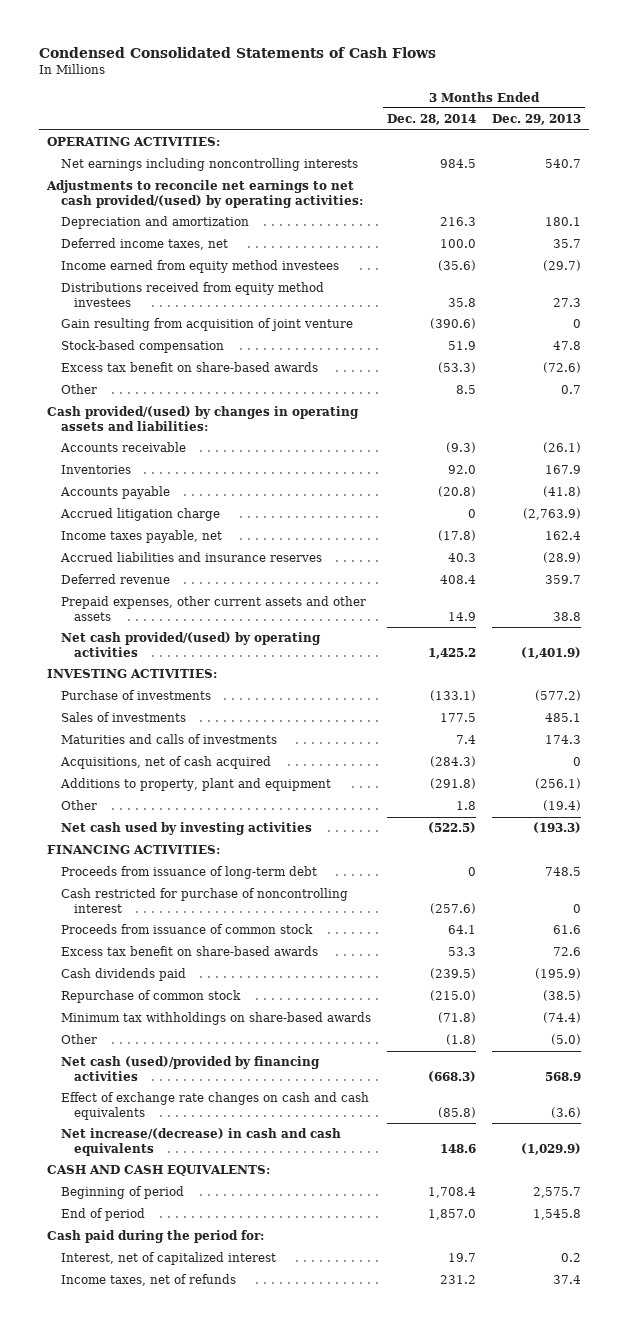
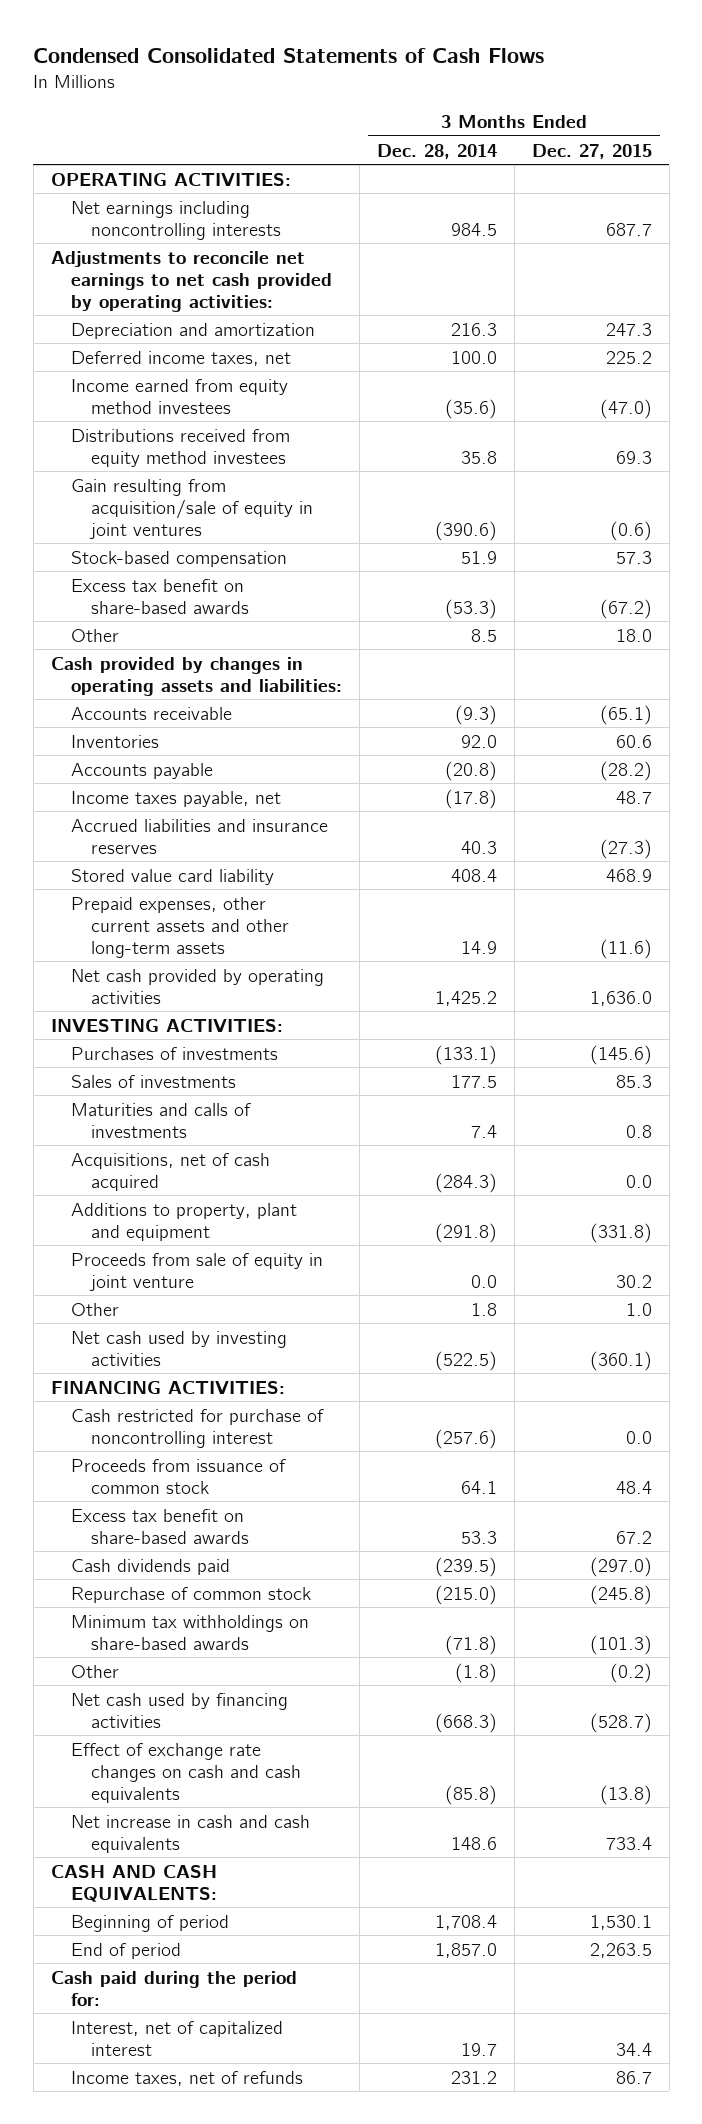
[491,114,581,126] Dec. 29, 2013 -> none
none -> [531,143,652,159] Dec. 27, 2015
[45,180,363,208] Adjustments to reconcile net earnings to net cash provided/(used) by operating activities: -> [50,250,332,312] Adjustments to reconcile net earnings to net cash provided by operating activities:
[60,318,353,332] Gain resulting from acquisition of joint venture -> [70,478,314,539] Gain resulting from acquisition/sale of equity in joint ventures
[46,406,359,431] Cash provided/(used) by changes in operating assets and liabilities: -> [50,656,342,696] Cash provided by changes in operating assets and liabilities:
[59,508,220,522] Accrued litigation charge -> none
[60,574,170,585] Deferred revenue -> [70,868,274,885] Stored value card liability
[60,596,366,621] Prepaid expenses, other current assets and other assets -> [70,896,290,958] Prepaid expenses, other current assets and other long-term assets
[60,632,321,657] Net cash provided/(used) by operating activities -> [70,968,324,1004] Net cash provided by operating activities
[60,690,211,701] Purchase of investments -> [70,1046,278,1060] Purchases of investments
none -> [70,1252,323,1291] Proceeds from sale of equity in joint venture
[60,866,317,880] Proceeds from issuance of long-term debt -> none
[60,1056,320,1081] Net cash (used)/provided by financing activities -> [70,1692,288,1728] Net cash used by financing activities
[60,1128,341,1156] Net increase/(decrease) in cash and cash equivalents -> [70,1814,310,1853] Net increase in cash and cash equivalents

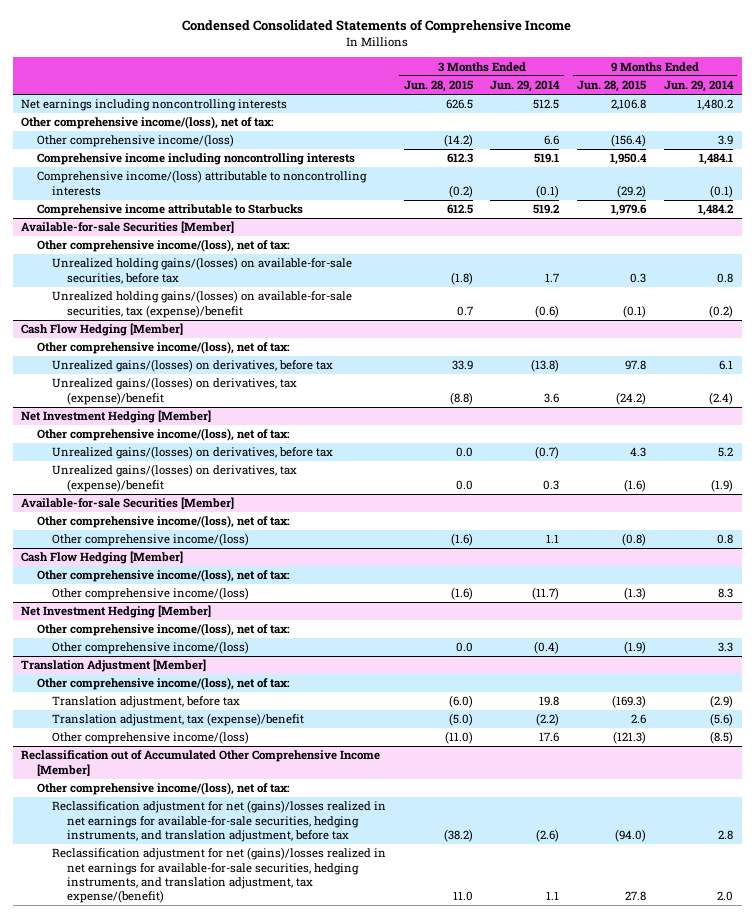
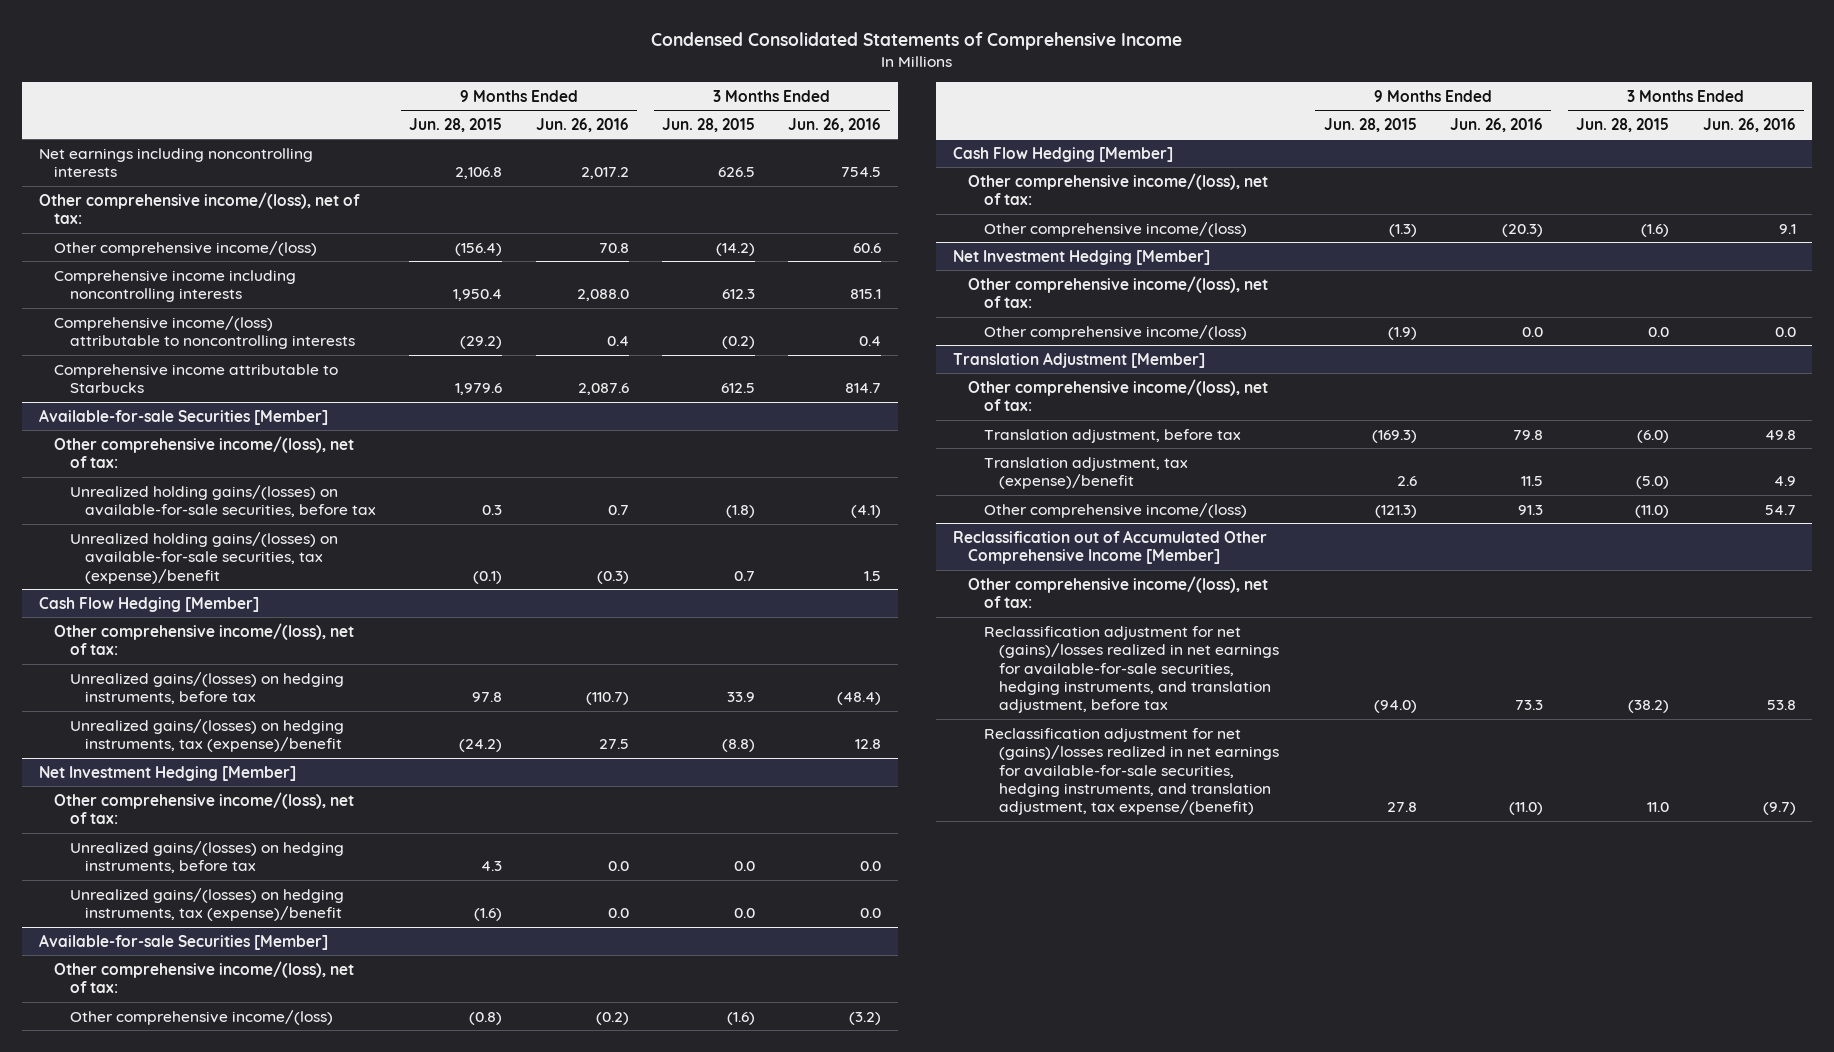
[490,79,561,92] Jun. 29, 2014 -> none
[663,79,734,92] Jun. 29, 2014 -> none
none -> [535,117,629,132] Jun. 26, 2016
none -> [788,117,882,132] Jun. 26, 2016
[51,359,333,373] Unrealized gains/(losses) on derivatives, before tax -> [69,671,344,705] Unrealized gains/(losses) on hedging instruments, before tax
[51,377,297,405] Unrealized gains/(losses) on derivatives, tax (expense)/benefit -> [69,718,344,753] Unrealized gains/(losses) on hedging instruments, tax (expense)/benefit
[51,446,333,460] Unrealized gains/(losses) on derivatives, before tax -> [69,840,344,874] Unrealized gains/(losses) on hedging instruments, before tax
[51,464,297,492] Unrealized gains/(losses) on derivatives, tax (expense)/benefit -> [69,887,344,922] Unrealized gains/(losses) on hedging instruments, tax (expense)/benefit

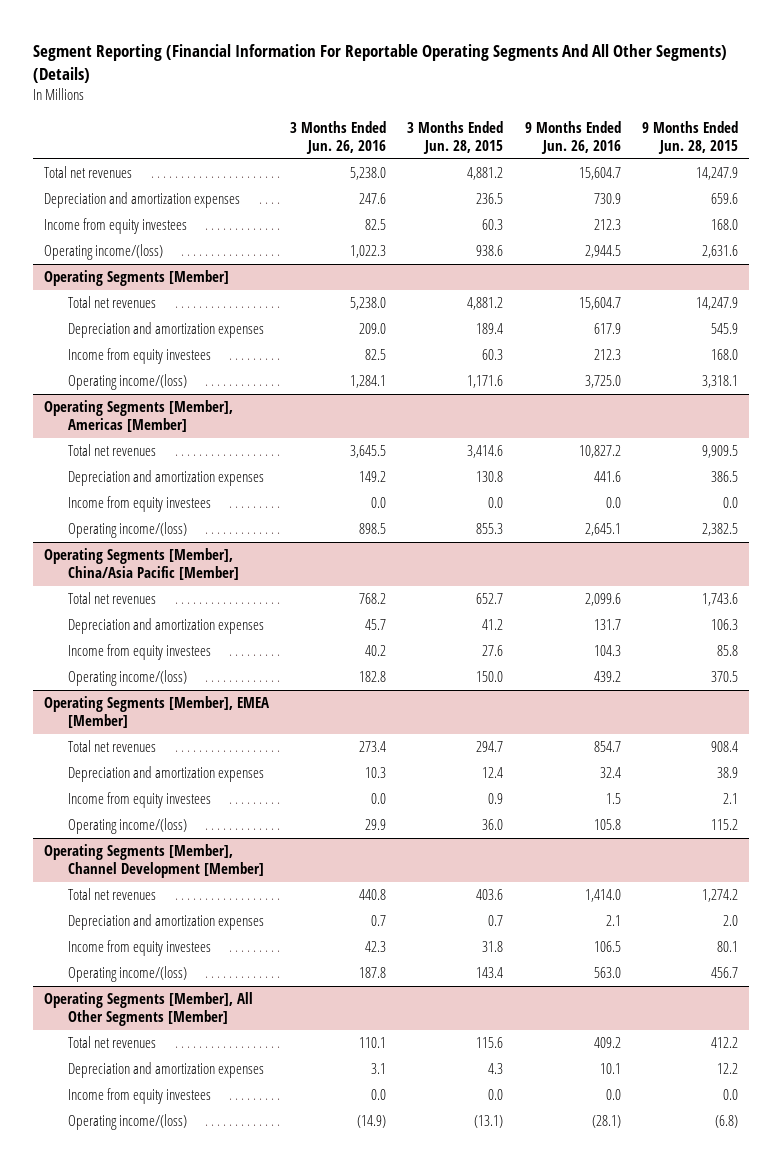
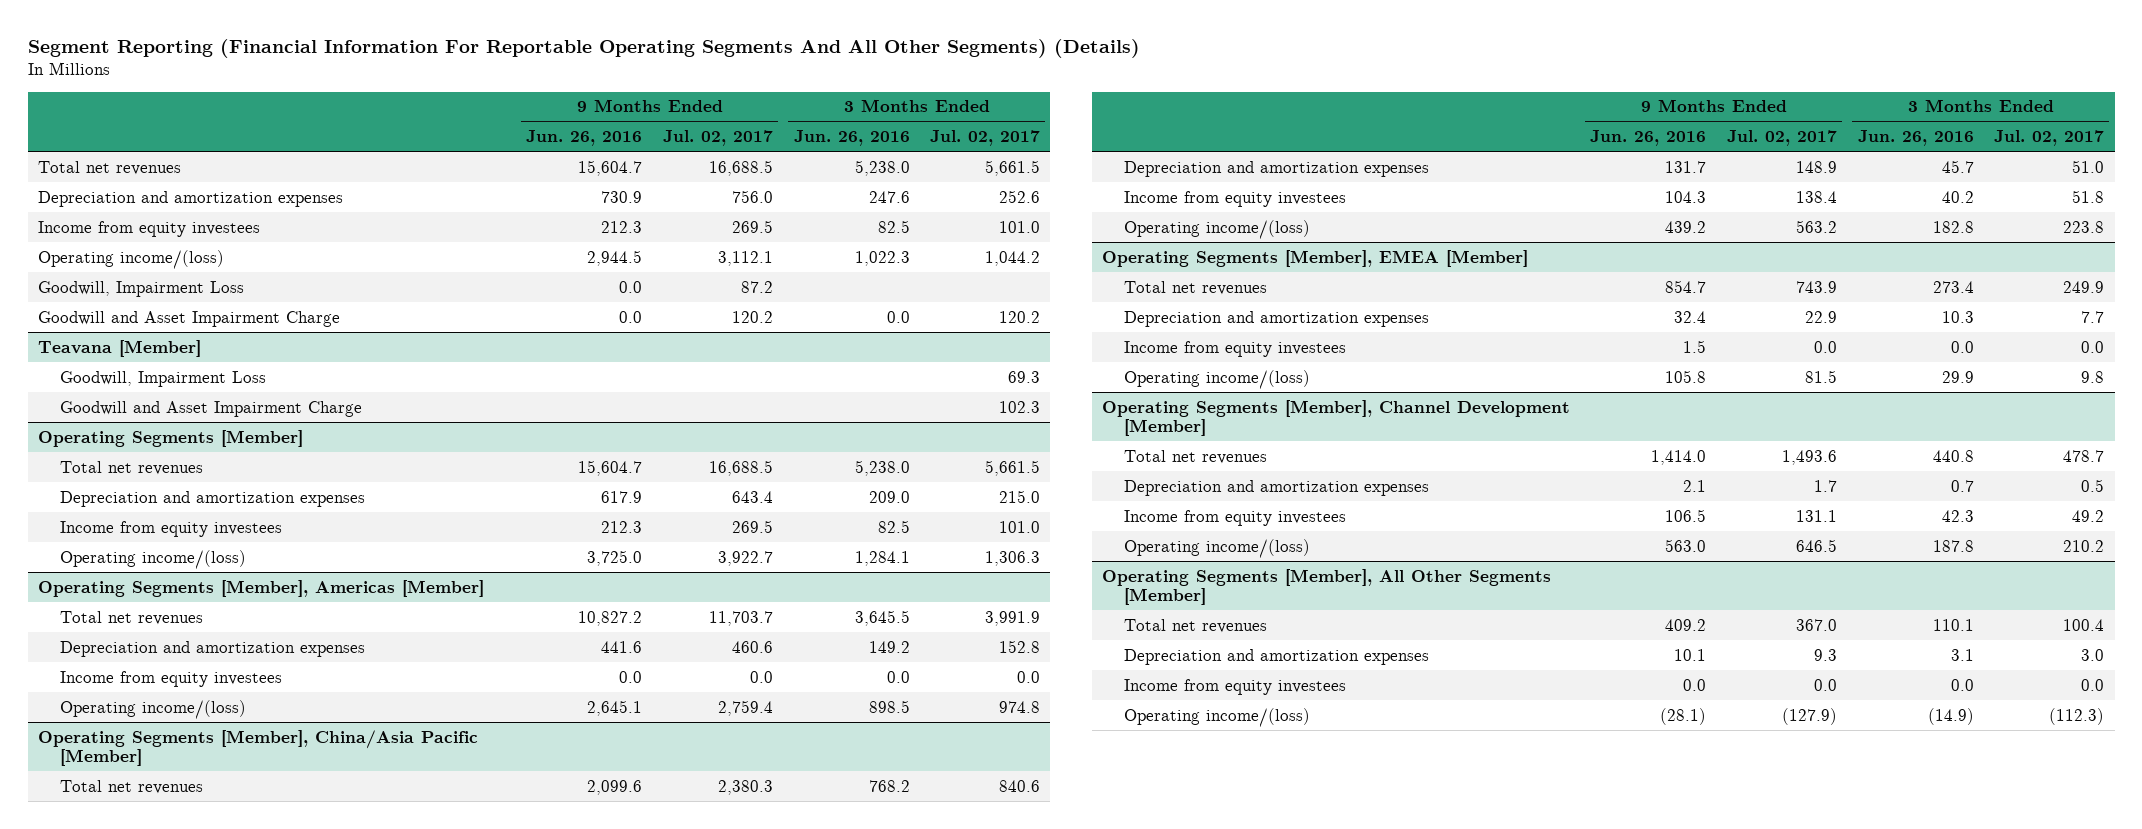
[407,121,504,155] 3 Months Ended Jun. 28, 2015 -> none
[642,121,739,155] 9 Months Ended Jun. 28, 2015 -> none
none -> [663,130,774,147] Jul. 02, 2017
none -> [930,130,1041,147] Jul. 02, 2017
none -> [37,280,244,297] Goodwill, Impairment Loss
none -> [37,310,340,327] Goodwill and Asset Impairment Charge
none -> [37,339,201,357] Teavana [Member]
none -> [59,370,266,387] Goodwill, Impairment Loss
none -> [59,400,362,417] Goodwill and Asset Impairment Charge

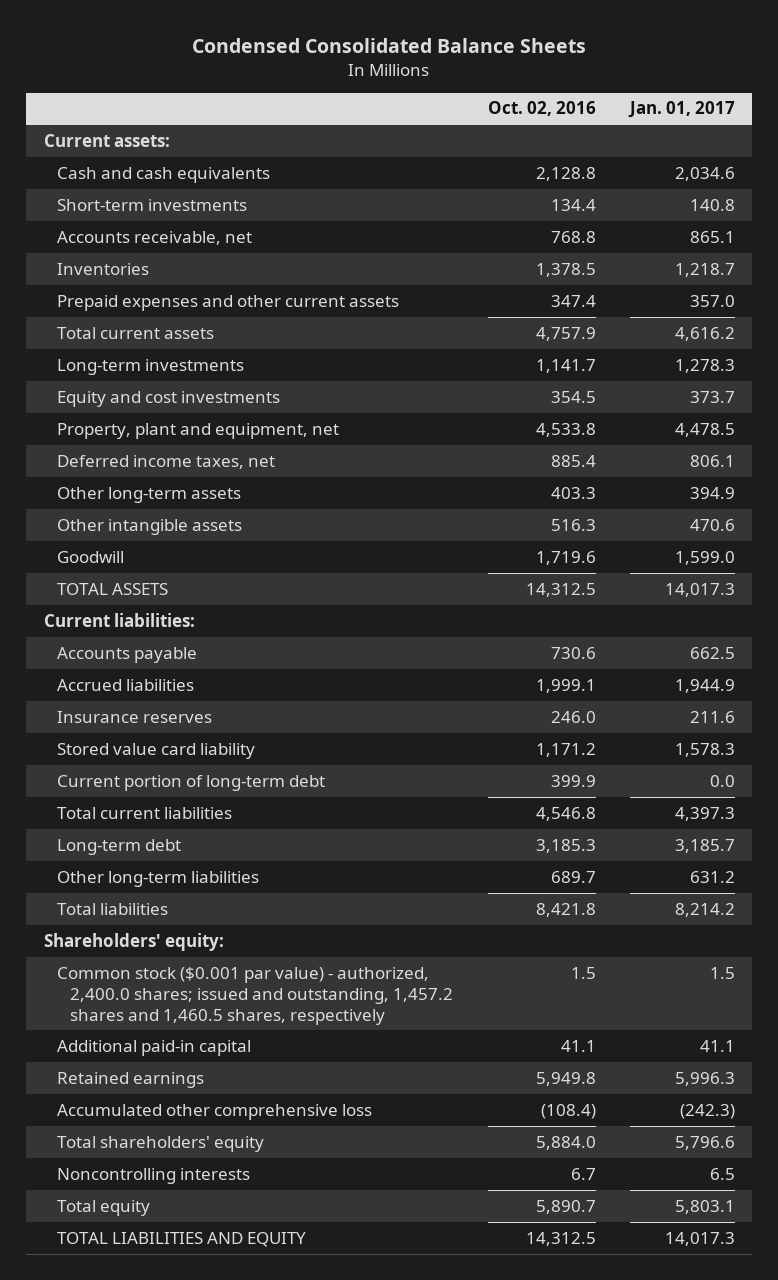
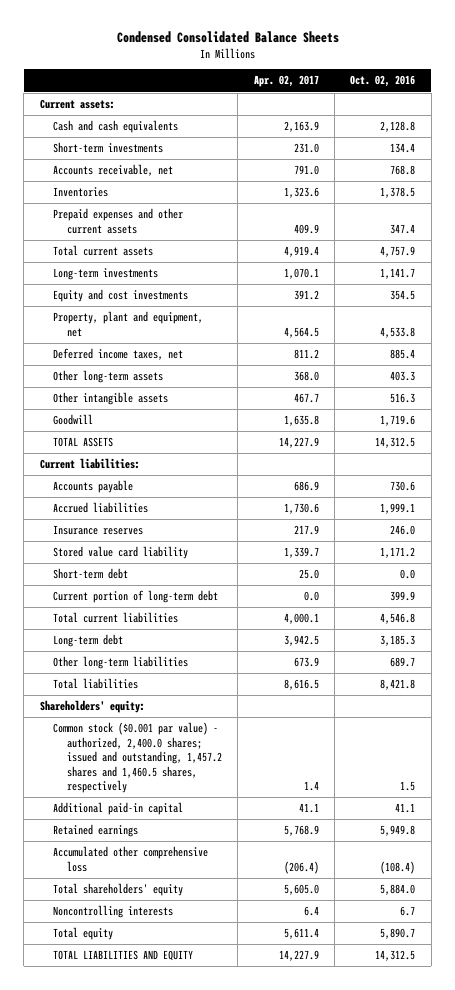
[627,101,735,119] Jan. 01, 2017 -> none
none -> [253,75,319,88] Apr. 02, 2017
none -> [53,568,129,580] Short-term debt

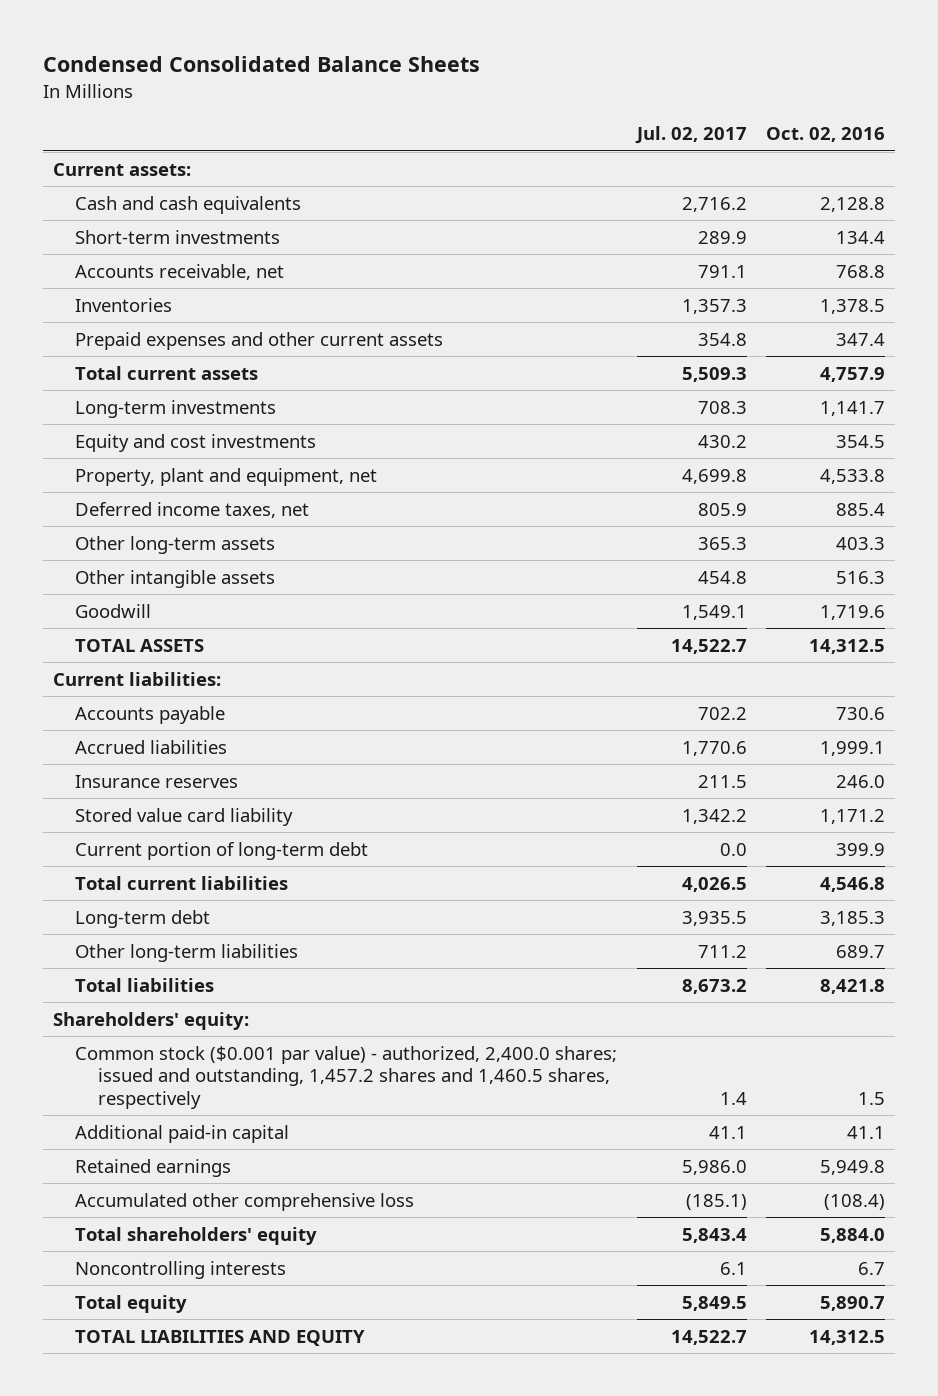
[253,75,319,88] Apr. 02, 2017 -> none
none -> [634,126,747,145] Jul. 02, 2017
[53,568,129,580] Short-term debt -> none

